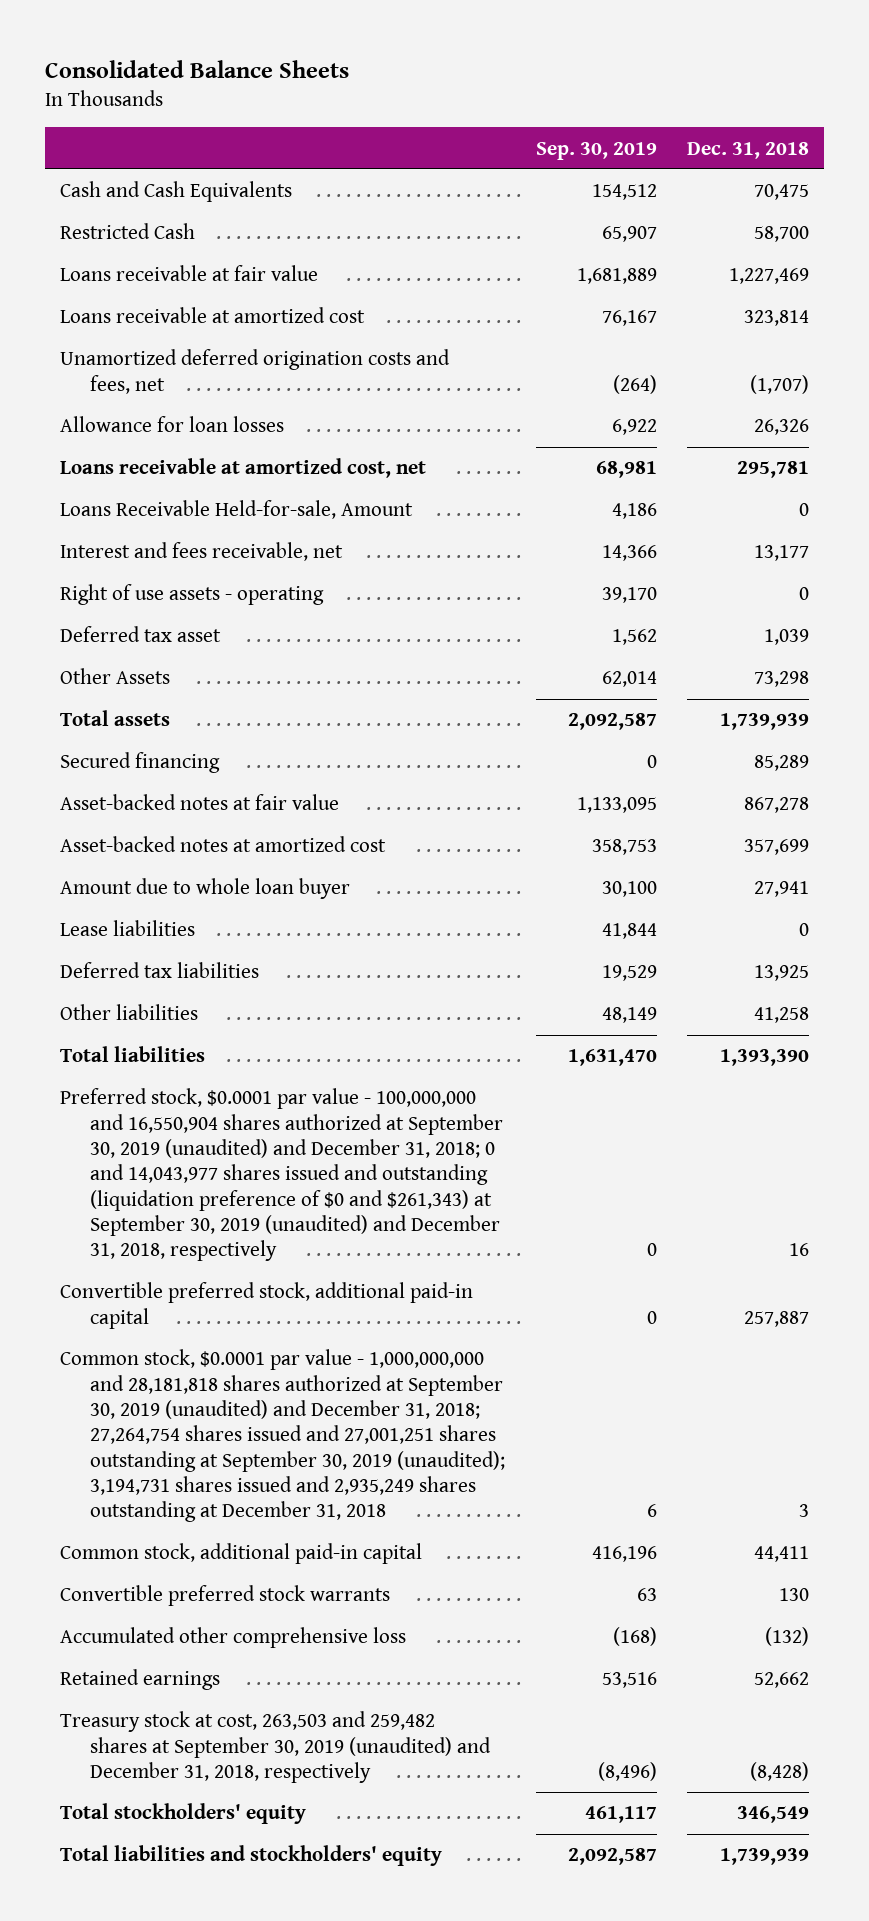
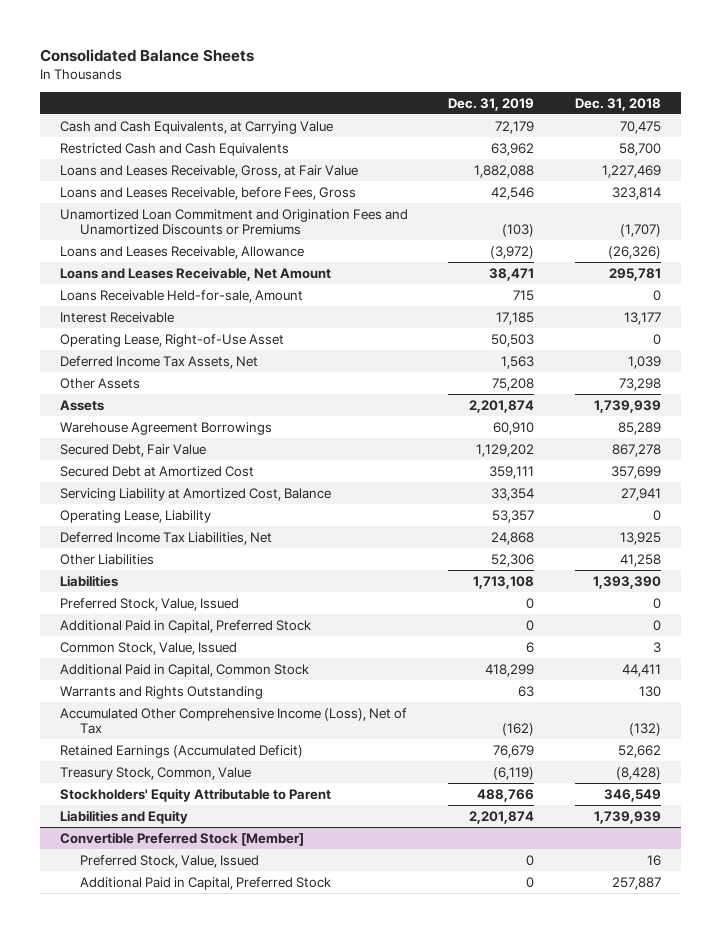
[535,141,657,160] Sep. 30, 2019 -> none
none -> [448,97,535,111] Dec. 31, 2019
[60,181,293,203] Cash and Cash Equivalents -> [59,120,333,134] Cash and Cash Equivalents, at Carrying Value
[60,223,196,240] Restricted Cash -> [59,142,289,156] Restricted Cash and Cash Equivalents
[60,265,319,282] Loans receivable at fair value -> [59,164,358,178] Loans and Leases Receivable, Gross, at Fair Value
[60,307,366,324] Loans receivable at amortized cost -> [59,186,356,200] Loans and Leases Receivable, before Fees, Gross
[60,349,451,394] Unamortized deferred origination costs and fees, net -> [59,208,408,236] Unamortized Loan Commitment and Origination Fees and Unamortized Discounts or Premiums
[60,416,285,433] Allowance for loan losses -> [59,245,304,259] Loans and Leases Receivable, Allowance
[753,419,809,436] 26,326 -> [607,245,661,259] (26,326)
[60,458,427,479] Loans receivable at amortized cost, net -> [59,266,331,281] Loans and Leases Receivable, Net Amount
[60,542,344,562] Interest and fees receivable, net -> [59,311,174,323] Interest Receivable
[60,584,325,606] Right of use assets - operating -> [59,333,284,347] Operating Lease, Right-of-Use Asset
[60,626,222,643] Deferred tax asset -> [59,355,258,369] Deferred Income Tax Assets, Net
[60,1088,504,1262] Preferred stock, $0.0001 par value - 100,000,000 and 16,550,904 shares authorized at September 30, 2019 (unaudited) and December 31, 2018; 0 and 14,043,977 shares issued and outstanding (liquidation preference of $0 and $261,343) at September 30, 2019 (unaudited) and December 31, 2018, respectively -> none
[60,710,171,727] Total assets -> [59,399,104,411] Assets
[60,752,221,774] Secured financing -> [59,421,272,435] Warehouse Agreement Borrowings
[60,794,340,811] Asset-backed notes at fair value -> [59,443,206,457] Secured Debt, Fair Value
[60,836,387,853] Asset-backed notes at amortized cost -> [59,465,254,477] Secured Debt at Amortized Cost
[60,878,351,900] Amount due to whole loan buyer -> [59,487,331,501] Servicing Liability at Amortized Cost, Balance
[60,920,196,937] Lease liabilities -> [59,509,211,523] Operating Lease, Liability
[60,962,260,979] Deferred tax liabilities -> [59,531,272,545] Deferred Income Tax Liabilities, Net
[60,1004,199,1021] Other liabilities -> [59,553,154,565] Other Liabilities
[60,1046,206,1063] Total liabilities -> [59,574,118,587] Liabilities
none -> [59,597,239,611] Preferred Stock, Value, Issued
[60,1282,474,1329] Convertible preferred stock, additional paid-in capital -> [59,619,311,633] Additional Paid in Capital, Preferred Stock
[743,1310,809,1327] 257,887 -> [652,619,661,631] 0
[60,1349,506,1523] Common stock, $0.0001 par value - 1,000,000,000 and 28,181,818 shares authorized at September 30, 2019 (unaudited) and December 31, 2018; 27,264,754 shares issued and 27,001,251 shares outstanding at September 30, 2019 (unaudited); 3,194,731 shares issued and 2,935,249 shares outstanding at December 31, 2018 -> [59,641,237,655] Common Stock, Value, Issued
[60,1543,423,1565] Common stock, additional paid-in capital -> [59,663,309,677] Additional Paid in Capital, Common Stock
[60,1585,391,1607] Convertible preferred stock warrants -> [59,685,263,699] Warrants and Rights Outstanding
[60,1627,407,1649] Accumulated other comprehensive loss -> [59,707,407,735] Accumulated Other Comprehensive Income (Loss), Net of Tax
[60,1669,221,1691] Retained earnings -> [59,744,303,758] Retained Earnings (Accumulated Deficit)
[60,1711,492,1784] Treasury stock at cost, 263,503 and 259,482 shares at September 30, 2019 (unaudited) and December 31, 2018, respectively -> [59,766,251,780] Treasury Stock, Common, Value
[60,1803,307,1825] Total stockholders' equity -> [59,787,331,802] Stockholders' Equity Attributable to Parent
[60,1845,443,1867] Total liabilities and stockholders' equity -> [59,809,188,824] Liabilities and Equity
none -> [59,831,304,846] Convertible Preferred Stock [Member]
none -> [79,854,259,868] Preferred Stock, Value, Issued
none -> [79,876,331,890] Additional Paid in Capital, Preferred Stock

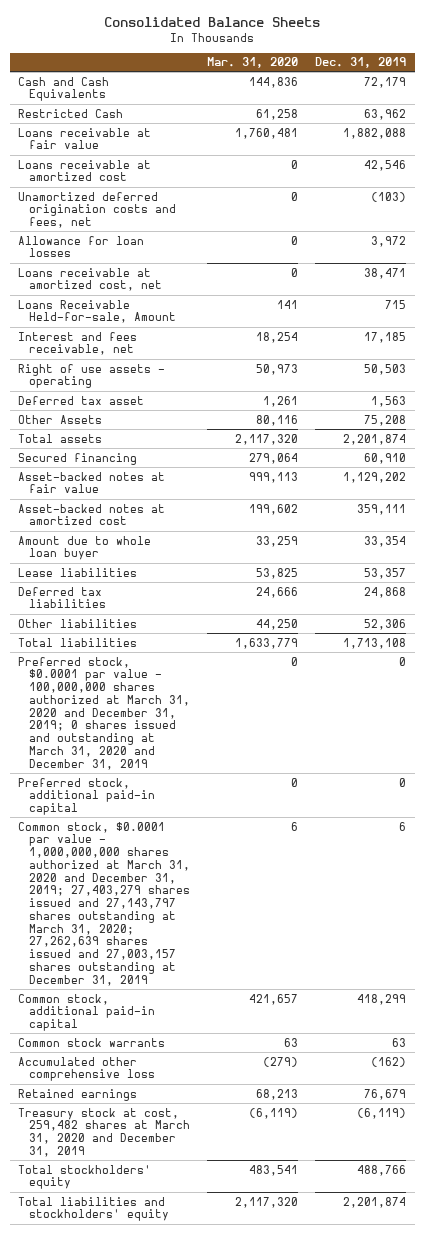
[574,97,661,111] Dec. 31, 2018 -> none
none -> [207,57,299,69] Mar. 31, 2020
[59,120,333,134] Cash and Cash Equivalents, at Carrying Value -> [18,76,110,102] Cash and Cash Equivalents
[59,142,289,156] Restricted Cash and Cash Equivalents -> [18,108,124,118] Restricted Cash
[59,164,358,178] Loans and Leases Receivable, Gross, at Fair Value -> [18,127,152,150] Loans receivable at fair value
[59,186,356,200] Loans and Leases Receivable, before Fees, Gross -> [18,159,152,182] Loans receivable at amortized cost
[59,208,408,236] Unamortized Loan Commitment and Origination Fees and Unamortized Discounts or Premiums -> [18,191,177,229] Unamortized deferred origination costs and fees, net
[59,245,304,259] Loans and Leases Receivable, Allowance -> [18,235,145,258] Allowance for loan losses
[490,245,535,259] (3,972) -> [371,235,407,247] 3,972
[59,266,331,281] Loans and Leases Receivable, Net Amount -> [18,267,163,292] Loans receivable at amortized cost, net
[59,311,174,323] Interest Receivable -> [18,331,138,356] Interest and fees receivable, net
[59,333,284,347] Operating Lease, Right-of-Use Asset -> [18,363,166,389] Right of use assets - operating
[59,355,258,369] Deferred Income Tax Assets, Net -> [18,395,145,405] Deferred tax asset
[59,831,304,846] Convertible Preferred Stock [Member] -> none
[79,854,259,868] Preferred Stock, Value, Issued -> none
[79,876,331,890] Additional Paid in Capital, Preferred Stock -> none
[59,399,104,411] Assets -> [18,433,103,443] Total assets
[59,421,272,435] Warehouse Agreement Borrowings -> [18,452,138,465] Secured financing
[59,443,206,457] Secured Debt, Fair Value -> [18,471,166,494] Asset-backed notes at fair value
[59,465,254,477] Secured Debt at Amortized Cost -> [18,503,166,526] Asset-backed notes at amortized cost
[59,487,331,501] Servicing Liability at Amortized Cost, Balance -> [18,535,152,561] Amount due to whole loan buyer
[59,509,211,523] Operating Lease, Liability -> [18,567,138,577] Lease liabilities
[59,531,272,545] Deferred Income Tax Liabilities, Net -> [18,586,107,609] Deferred tax liabilities
[59,553,154,565] Other Liabilities -> [18,618,138,628] Other liabilities
[59,574,118,587] Liabilities -> [18,637,138,647] Total liabilities
[59,597,239,611] Preferred Stock, Value, Issued -> [18,656,191,770] Preferred stock, $0.0001 par value - 100,000,000 shares authorized at March 31, 2020 and December 31, 2019; 0 shares issued and outstanding at March 31, 2020 and December 31, 2019
[59,619,311,633] Additional Paid in Capital, Preferred Stock -> [18,777,156,816] Preferred stock, additional paid-in capital
[59,641,237,655] Common Stock, Value, Issued -> [18,821,191,986] Common stock, $0.0001 par value - 1,000,000,000 shares authorized at March 31, 2020 and December 31, 2019; 27,403,279 shares issued and 27,143,797 shares outstanding at March 31, 2020; 27,262,639 shares issued and 27,003,157 shares outstanding at December 31, 2019
[59,663,309,677] Additional Paid in Capital, Common Stock -> [18,993,156,1032] Common stock, additional paid-in capital
[59,685,263,699] Warrants and Rights Outstanding -> [18,1037,166,1047] Common stock warrants
[59,707,407,735] Accumulated Other Comprehensive Income (Loss), Net of Tax -> [18,1056,156,1082] Accumulated other comprehensive loss
[59,744,303,758] Retained Earnings (Accumulated Deficit) -> [18,1088,138,1101] Retained earnings
[59,766,251,780] Treasury Stock, Common, Value -> [18,1107,191,1157] Treasury stock at cost, 259,482 shares at March 31, 2020 and December 31, 2019
[59,787,331,802] Stockholders' Equity Attributable to Parent -> [18,1164,152,1190] Total stockholders' equity
[59,809,188,824] Liabilities and Equity -> [18,1196,170,1222] Total liabilities and stockholders' equity

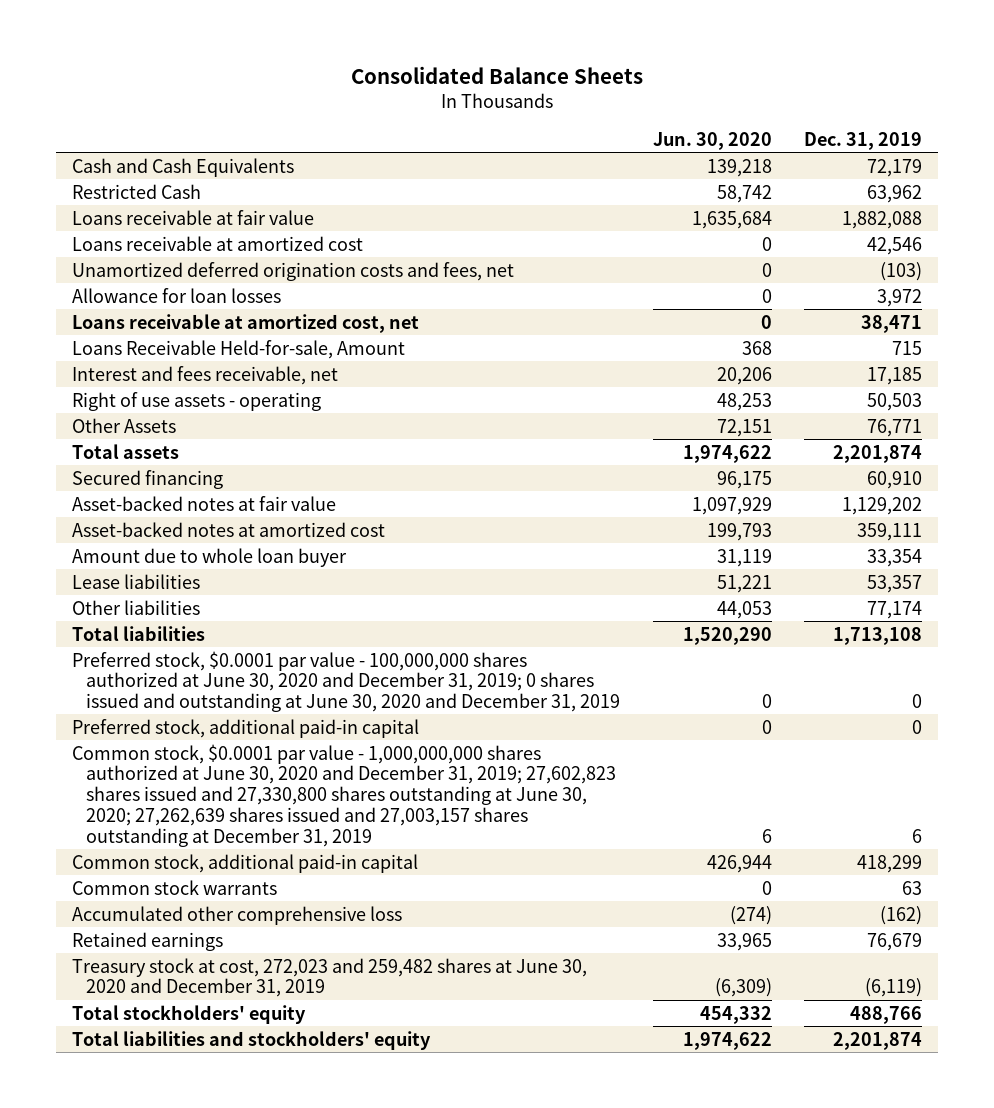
[207,57,299,69] Mar. 31, 2020 -> none
none -> [652,131,772,150] Jun. 30, 2020
[18,395,145,405] Deferred tax asset -> none
[364,414,407,426] 75,208 -> [867,418,923,437] 76,771
[18,586,107,609] Deferred tax liabilities -> none
[364,618,407,630] 52,306 -> [867,600,923,619] 77,174
[18,656,191,770] Preferred stock, $0.0001 par value - 100,000,000 shares authorized at March 31, 2020 and December 31, 2019; 0 shares issued and outstanding at March 31, 2020 and December 31, 2019 -> [72,650,621,713] Preferred stock, $0.0001 par value - 100,000,000 shares authorized at June 30, 2020 and December 31, 2019; 0 shares issued and outstanding at June 30, 2020 and December 31, 2019
[18,821,191,986] Common stock, $0.0001 par value - 1,000,000,000 shares authorized at March 31, 2020 and December 31, 2019; 27,403,279 shares issued and 27,143,797 shares outstanding at March 31, 2020; 27,262,639 shares issued and 27,003,157 shares outstanding at December 31, 2019 -> [72,743,617,847] Common stock, $0.0001 par value - 1,000,000,000 shares authorized at June 30, 2020 and December 31, 2019; 27,602,823 shares issued and 27,330,800 shares outstanding at June 30, 2020; 27,262,639 shares issued and 27,003,157 shares outstanding at December 31, 2019
[18,1107,191,1157] Treasury stock at cost, 259,482 shares at March 31, 2020 and December 31, 2019 -> [72,957,588,998] Treasury stock at cost, 272,023 and 259,482 shares at June 30, 2020 and December 31, 2019

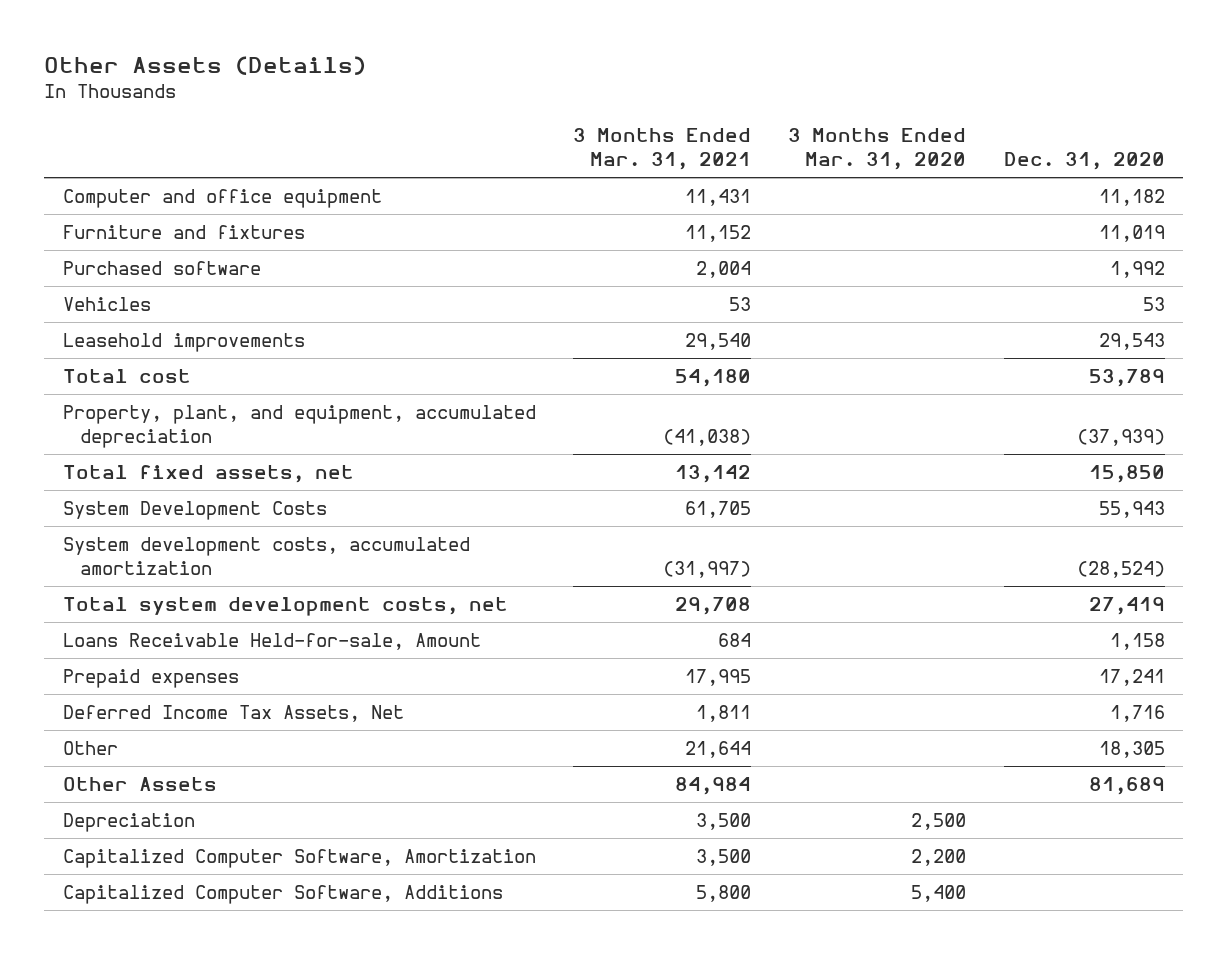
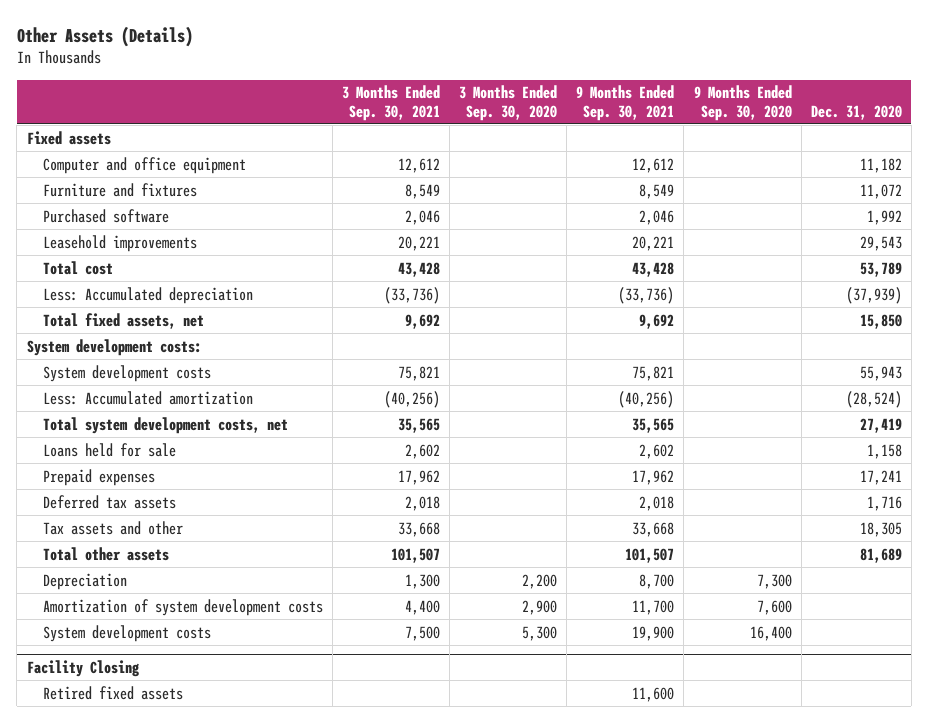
[572,128,751,171] 3 Months Ended Mar. 31, 2021 -> none
[788,128,967,171] 3 Months Ended Mar. 31, 2020 -> none
none -> [341,85,440,121] 3 Months Ended Sep. 30, 2021
none -> [459,85,558,121] 3 Months Ended Sep. 30, 2020
none -> [576,85,675,121] 9 Months Ended Sep. 30, 2021
none -> [693,85,792,121] 9 Months Ended Sep. 30, 2020
none -> [26,130,111,145] Fixed assets
[1098,225,1165,243] 11,019 -> [859,183,902,199] 11,072
[62,297,151,312] Vehicles -> none
[62,405,536,449] Property, plant, and equipment, accumulated depreciation -> [42,286,253,304] Less: Accumulated depreciation
none -> [26,338,202,356] System development costs:
[62,501,327,521] System Development Costs -> [42,364,211,382] System development costs
[62,537,470,576] System development costs, accumulated amortization -> [42,390,253,405] Less: Accumulated amortization
[62,633,481,651] Loans Receivable Held-for-sale, Amount -> [42,442,176,457] Loans held for sale
[62,705,404,723] Deferred Income Tax Assets, Net -> [42,494,176,509] Deferred tax assets
[62,741,118,756] Other -> [42,520,183,535] Tax assets and other
[62,777,217,792] Other Assets -> [42,546,169,561] Total other assets
[62,849,536,869] Capitalized Computer Software, Amortization -> [42,598,323,616] Amortization of system development costs
[62,885,503,905] Capitalized Computer Software, Additions -> [42,624,211,642] System development costs
none -> [26,659,140,677] Facility Closing
none -> [42,685,183,700] Retired fixed assets

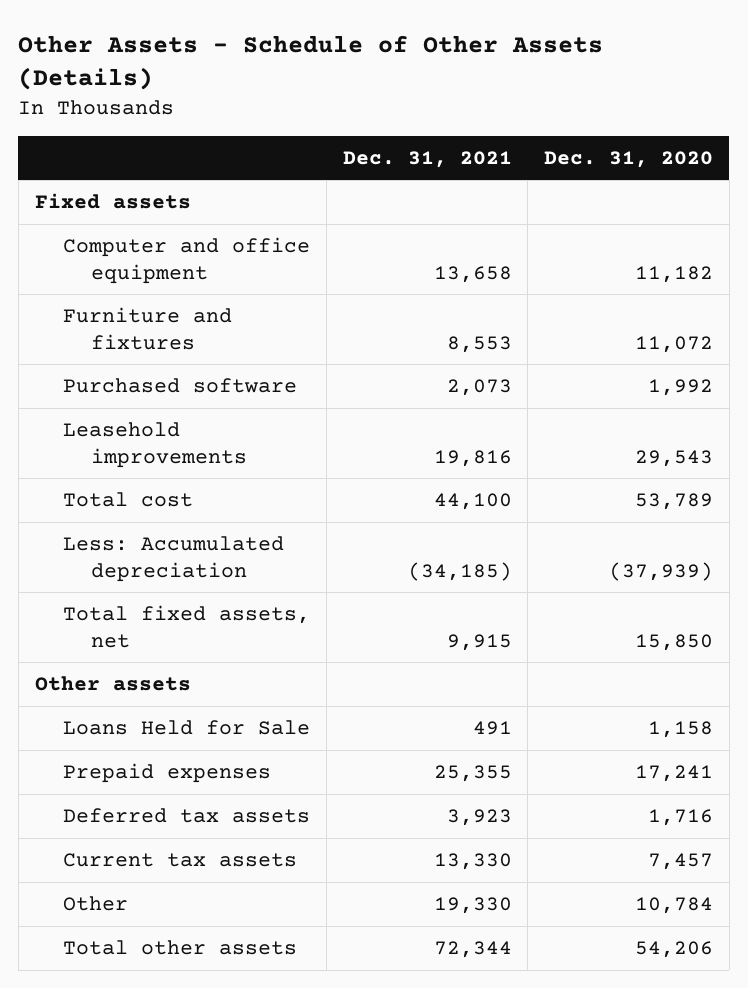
[16,25,193,47] Other Assets (Details) -> [18,34,604,91] Other Assets - Schedule of Other Assets (Details)
[341,85,440,121] 3 Months Ended Sep. 30, 2021 -> none
[459,85,558,121] 3 Months Ended Sep. 30, 2020 -> none
[576,85,675,121] 9 Months Ended Sep. 30, 2021 -> none
[693,85,792,121] 9 Months Ended Sep. 30, 2020 -> none
none -> [342,150,512,168] Dec. 31, 2021
[26,338,202,356] System development costs: -> none
[42,364,211,382] System development costs -> none
[42,390,253,405] Less: Accumulated amortization -> none
[42,416,288,434] Total system development costs, net -> none
none -> [34,676,191,692] Other assets
[42,442,176,457] Loans held for sale -> [62,720,310,736] Loans Held for Sale
[42,572,127,590] Depreciation -> none
[42,598,323,616] Amortization of system development costs -> none
[42,624,211,642] System development costs -> none
[26,659,140,677] Facility Closing -> none
[42,685,183,700] Retired fixed assets -> none
none -> [62,853,297,868] Current tax assets
[42,520,183,535] Tax assets and other -> [62,896,128,912] Other
[859,521,902,537] 18,305 -> [635,897,714,915] 10,784
[859,547,902,563] 81,689 -> [635,941,714,959] 54,206

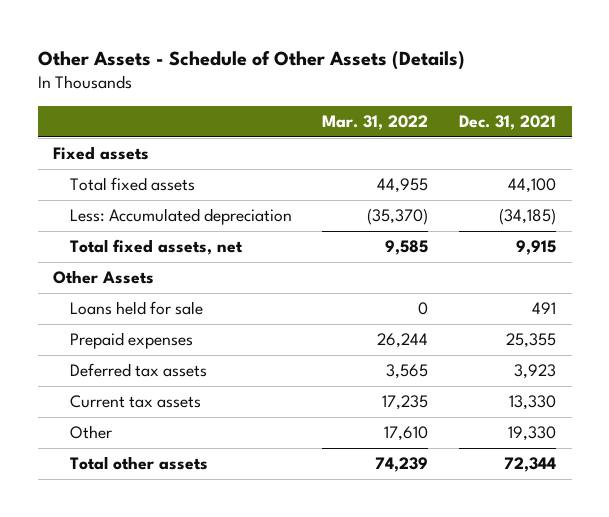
[544,150,714,168] Dec. 31, 2020 -> none
none -> [322,114,429,130] Mar. 31, 2022
[62,237,310,284] Computer and office equipment -> none
[62,307,232,350] Furniture and fixtures -> none
[62,378,297,394] Purchased software -> none
[62,422,248,468] Leasehold improvements -> none
[62,492,193,508] Total cost -> [69,177,195,192] Total fixed assets
[34,676,191,692] Other assets -> [52,270,154,285] Other Assets
[62,720,310,736] Loans Held for Sale -> [69,301,203,316] Loans held for sale

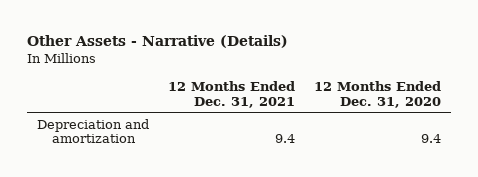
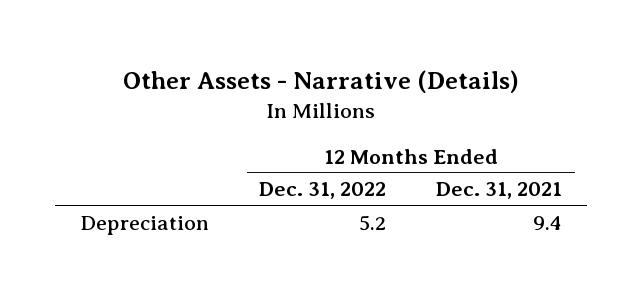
[314,81,442,108] 12 Months Ended Dec. 31, 2020 -> none
none -> [259,182,387,200] Dec. 31, 2022
[36,118,149,144] Depreciation and amortization -> [80,215,210,235] Depreciation

